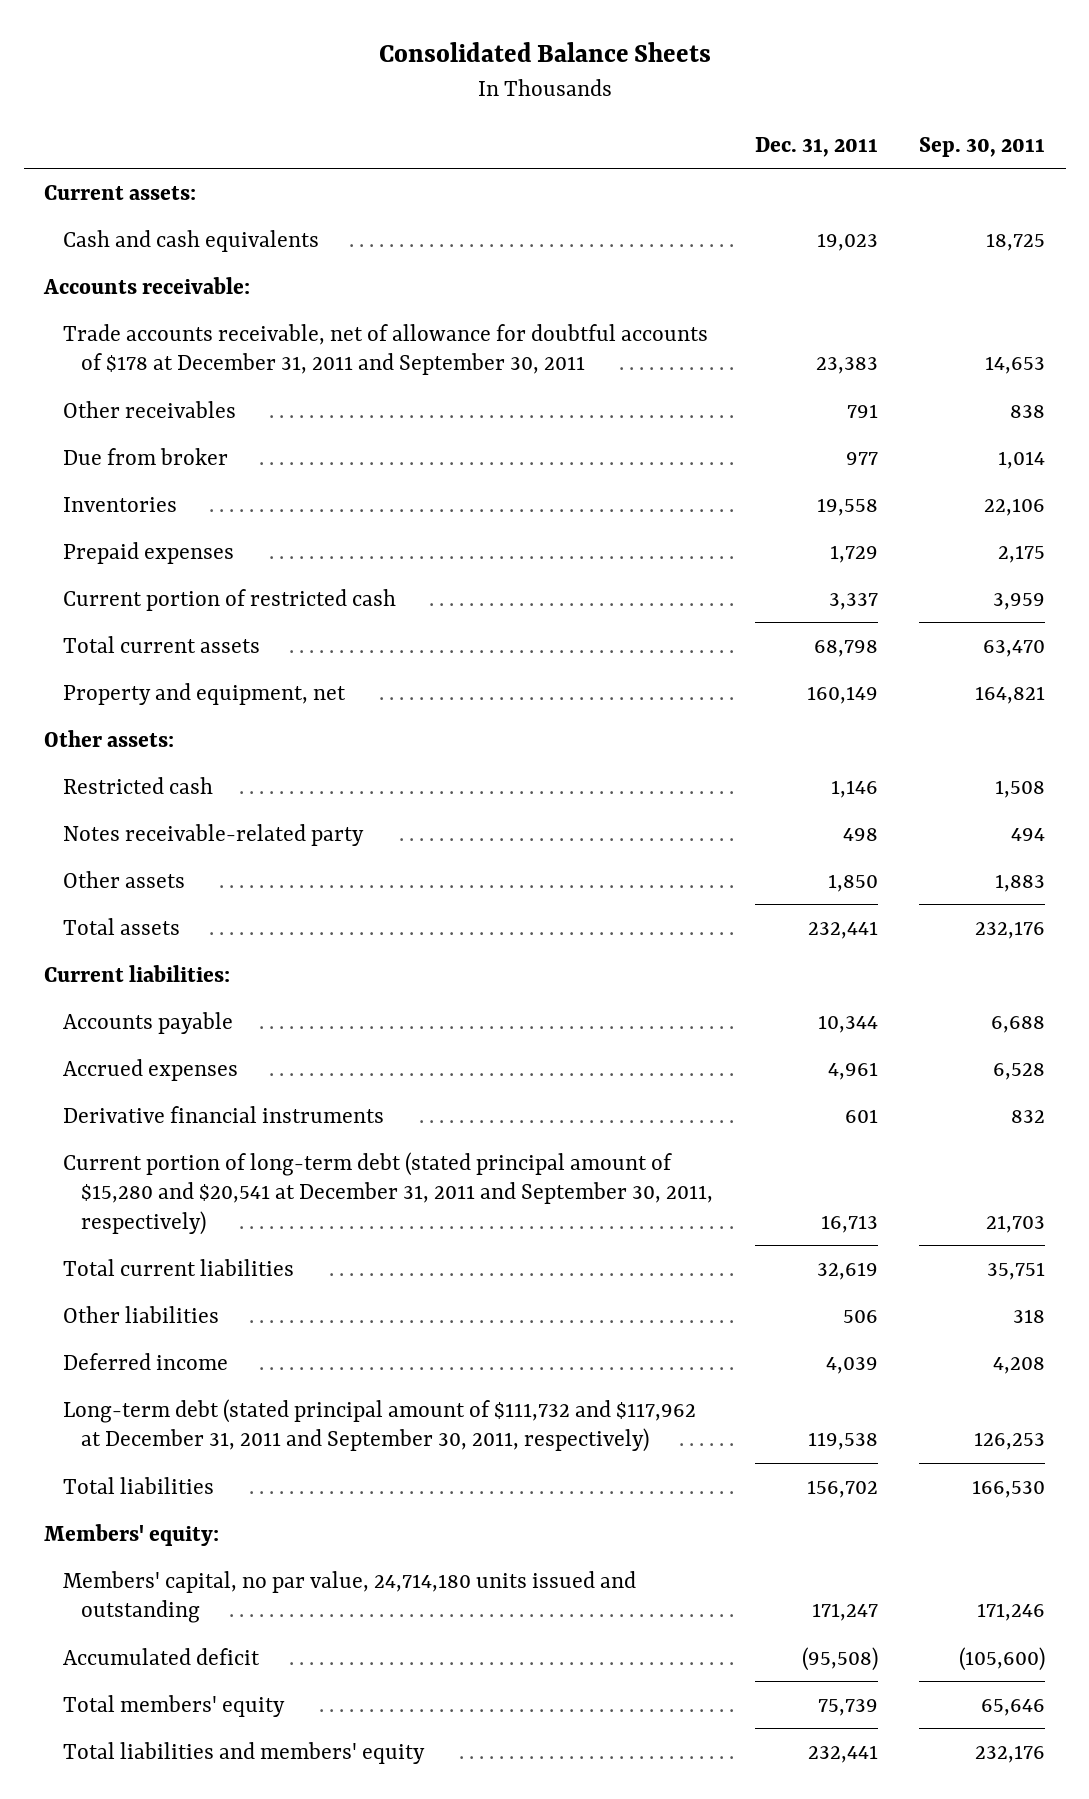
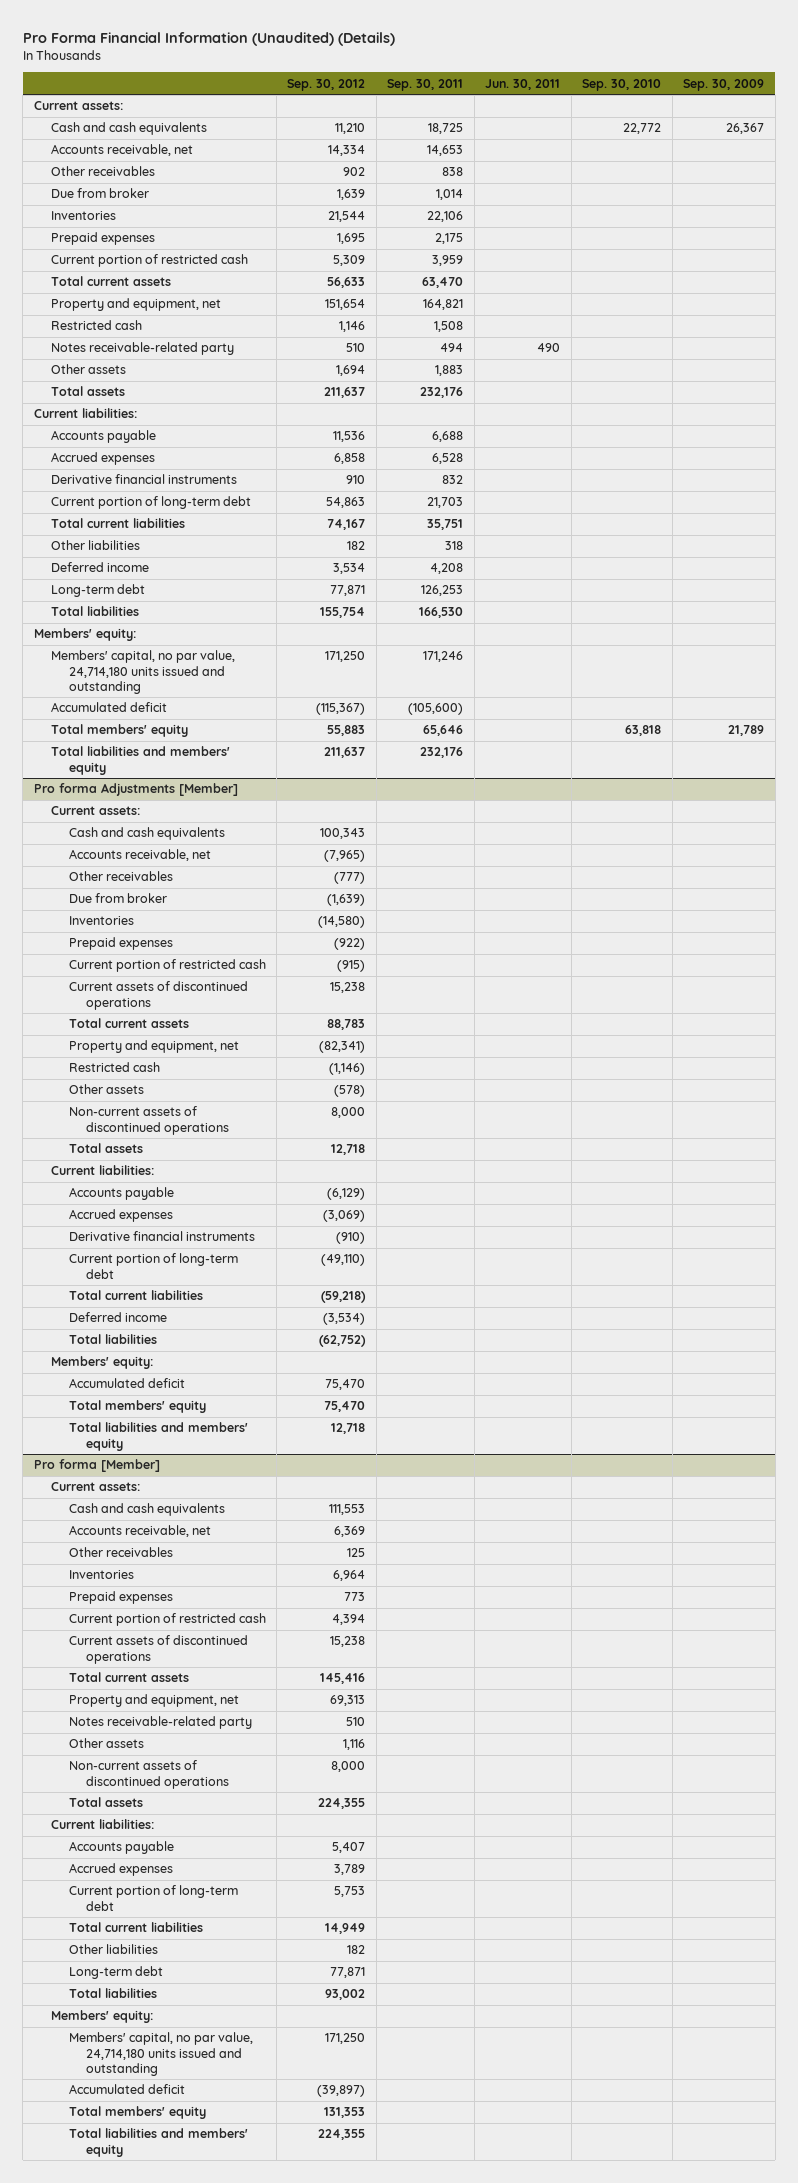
[378,42,711,63] Consolidated Balance Sheets -> [22,31,395,46] Pro Forma Financial Information (Unaudited) (Details)
[754,136,878,157] Dec. 31, 2011 -> none
none -> [287,78,366,91] Sep. 30, 2012
none -> [485,78,561,90] Jun. 30, 2011
none -> [582,78,662,91] Sep. 30, 2010
none -> [683,78,765,91] Sep. 30, 2009
[43,276,251,294] Accounts receivable: -> none
[62,323,708,376] Trade accounts receivable, net of allowance for doubtful accounts of $178 at December 31, 2011 and September 30, 2011 -> [51,144,194,157] Accounts receivable, net
[44,729,175,747] Other assets: -> none
[62,1151,714,1235] Current portion of long-term debt (stated principal amount of $15,280 and $20,541 at December 31, 2011 and September 30, 2011, respectively) -> [51,496,252,510] Current portion of long-term debt
[62,1398,696,1453] Long-term debt (stated principal amount of $111,732 and $117,962 at December 31, 2011 and September 30, 2011, respectively) -> [51,584,146,598] Long-term debt
none -> [33,783,238,797] Pro forma Adjustments [Member]
none -> [51,806,141,816] Current assets:
none -> [68,827,225,841] Cash and cash equivalents
none -> [68,849,211,862] Accounts receivable, net
none -> [68,871,173,882] Other receivables
none -> [68,893,167,904] Due from broker
none -> [68,916,134,926] Inventories
none -> [68,937,173,951] Prepaid expenses
none -> [68,959,266,973] Current portion of restricted cash
none -> [68,981,248,1010] Current assets of discontinued operations
none -> [68,1018,189,1029] Total current assets
none -> [68,1040,239,1054] Property and equipment, net
none -> [68,1062,160,1073] Restricted cash
none -> [68,1084,144,1095] Other assets
none -> [68,1106,229,1135] Non-current assets of discontinued operations
none -> [68,1143,143,1154] Total assets
none -> [51,1165,155,1176] Current liabilities:
none -> [68,1187,174,1201] Accounts payable
none -> [68,1209,173,1223] Accrued expenses
none -> [68,1231,255,1242] Derivative financial instruments
none -> [68,1253,238,1279] Current portion of long-term debt
none -> [68,1290,203,1301] Total current liabilities
none -> [68,1312,167,1323] Deferred income
none -> [68,1334,157,1345] Total liabilities
none -> [51,1356,154,1370] Members' equity:
none -> [68,1378,185,1389] Accumulated deficit
none -> [68,1400,206,1414] Total members' equity
none -> [68,1422,248,1451] Total liabilities and members' equity
none -> [33,1459,160,1473] Pro forma [Member]
none -> [51,1482,141,1492] Current assets:
none -> [68,1503,225,1517] Cash and cash equivalents
none -> [68,1525,211,1538] Accounts receivable, net
none -> [68,1547,173,1558] Other receivables
none -> [68,1570,134,1580] Inventories
none -> [68,1591,173,1605] Prepaid expenses
none -> [68,1613,266,1627] Current portion of restricted cash
none -> [68,1635,248,1664] Current assets of discontinued operations
none -> [68,1672,189,1683] Total current assets
none -> [68,1694,239,1708] Property and equipment, net
none -> [68,1716,252,1730] Notes receivable-related party
none -> [68,1738,144,1749] Other assets
none -> [68,1760,229,1789] Non-current assets of discontinued operations
none -> [68,1797,143,1808] Total assets
none -> [51,1819,155,1830] Current liabilities:
none -> [68,1841,174,1855] Accounts payable
none -> [68,1863,173,1877] Accrued expenses
none -> [68,1885,238,1911] Current portion of long-term debt
none -> [68,1922,203,1933] Total current liabilities
none -> [68,1944,158,1955] Other liabilities
none -> [68,1966,163,1980] Long-term debt
none -> [68,1988,157,1999] Total liabilities
none -> [51,2010,154,2024] Members' equity:
none -> [68,2032,253,2076] Members' capital, no par value, 24,714,180 units issued and outstanding
none -> [68,2084,185,2095] Accumulated deficit
none -> [68,2106,206,2120] Total members' equity
none -> [68,2128,248,2157] Total liabilities and members' equity

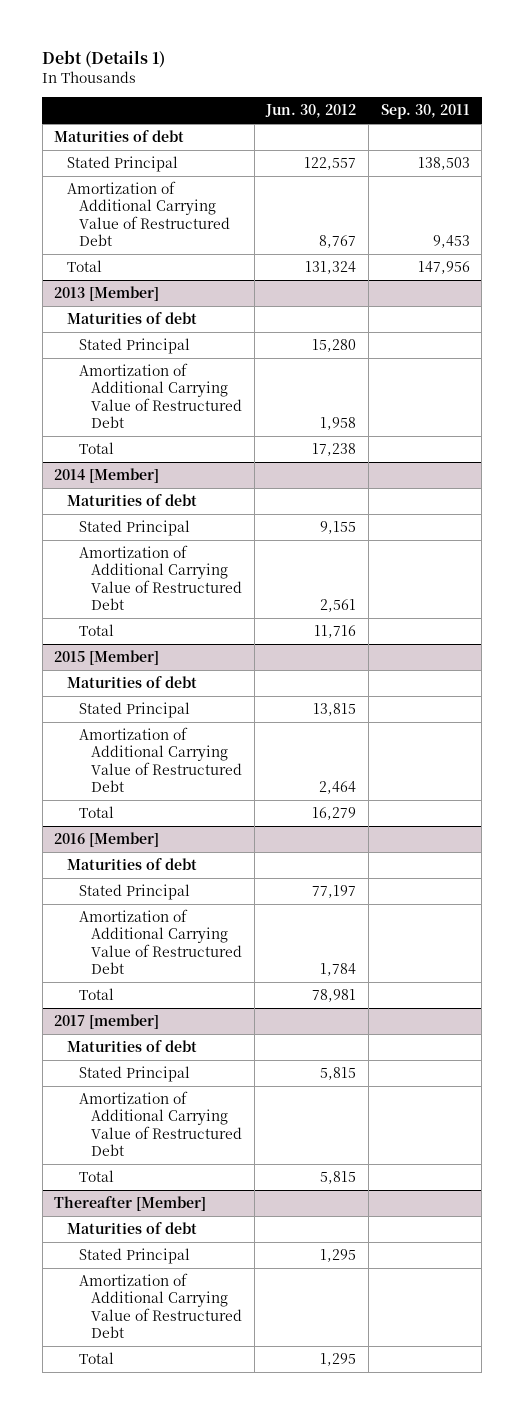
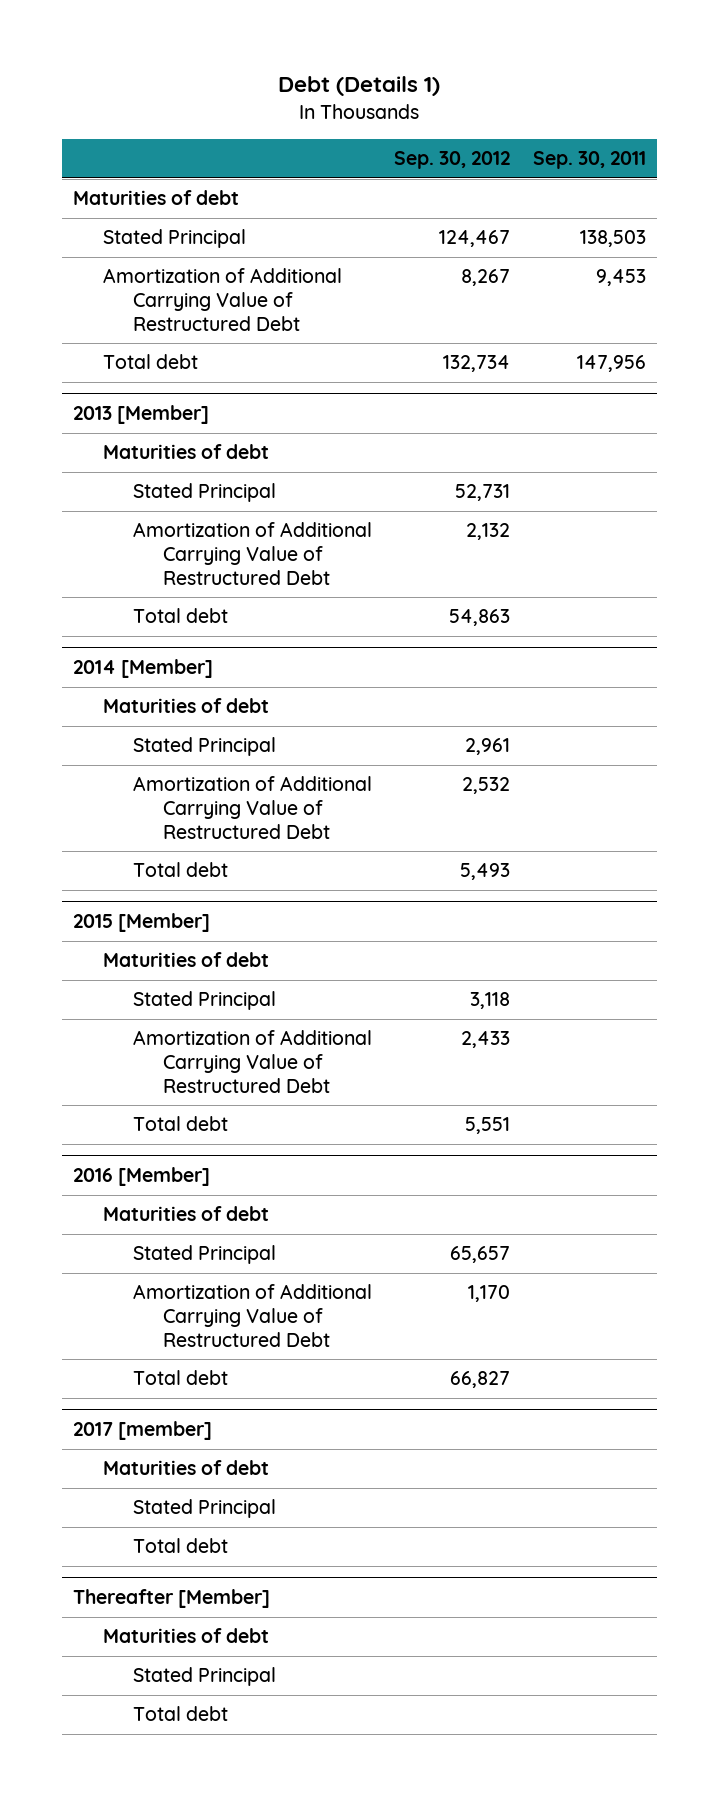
[265,104,357,119] Jun. 30, 2012 -> none
none -> [394,151,511,170] Sep. 30, 2012
[66,260,102,273] Total -> [102,354,198,370] Total debt
[78,442,114,455] Total -> [132,608,228,624] Total debt
[78,624,114,637] Total -> [132,862,228,878] Total debt
[78,806,114,819] Total -> [132,1116,228,1132] Total debt
[78,988,114,1001] Total -> [132,1370,228,1386] Total debt
[78,1091,242,1156] Amortization of Additional Carrying Value of Restructured Debt -> none
[78,1170,114,1183] Total -> [132,1538,228,1554] Total debt
[78,1273,242,1338] Amortization of Additional Carrying Value of Restructured Debt -> none
[78,1352,114,1365] Total -> [132,1706,228,1722] Total debt

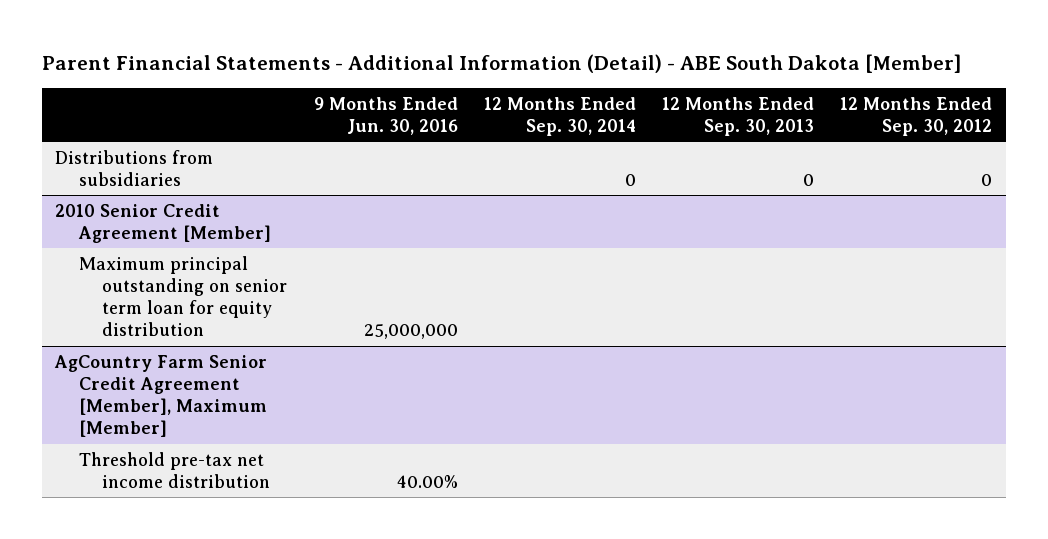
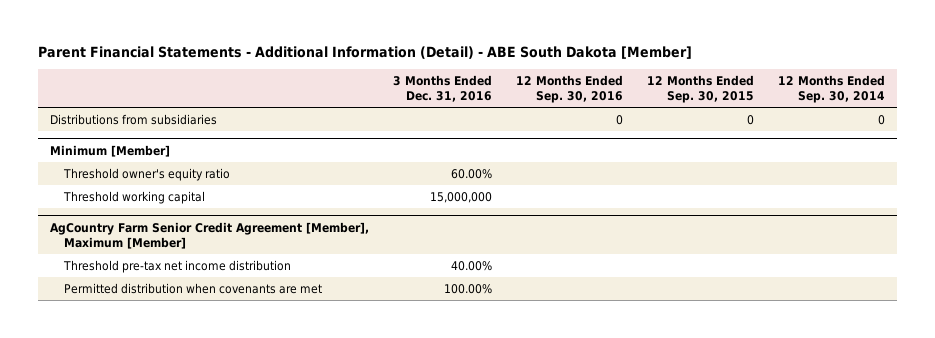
[313,96,458,136] 9 Months Ended Jun. 30, 2016 -> none
[662,96,815,137] 12 Months Ended Sep. 30, 2013 -> none
[840,96,993,137] 12 Months Ended Sep. 30, 2012 -> none
none -> [392,74,492,103] 3 Months Ended Dec. 31, 2016
none -> [515,74,623,104] 12 Months Ended Sep. 30, 2016
none -> [647,74,755,104] 12 Months Ended Sep. 30, 2015
[78,255,288,337] Maximum principal outstanding on senior term loan for equity distribution -> none
[55,203,271,243] 2010 Senior Credit Agreement [Member] -> [49,144,170,157] Minimum [Member]
none -> [62,167,230,181] Threshold owner's equity ratio
none -> [62,190,205,204] Threshold working capital
none -> [63,282,322,294] Permitted distribution when covenants are met

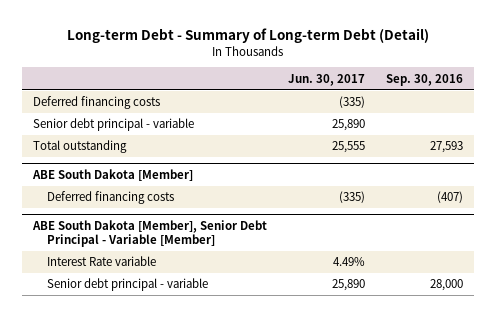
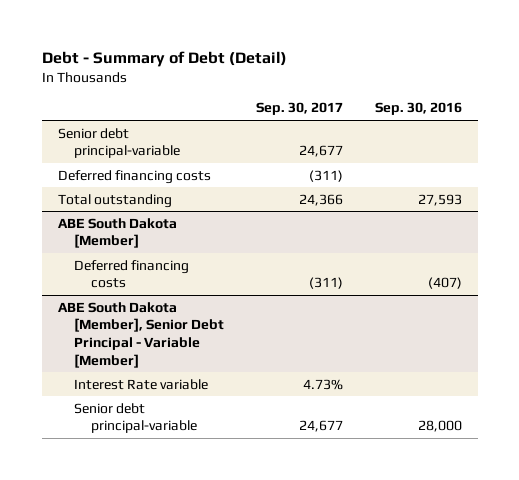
[67,28,430,44] Long-term Debt - Summary of Long-term Debt (Detail) -> [41,51,287,68] Debt - Summary of Debt (Detail)
[288,73,366,86] Jun. 30, 2017 -> none
none -> [256,102,344,116] Sep. 30, 2017
none -> [57,127,181,159] Senior debt principal-variable
[33,118,195,132] Senior debt principal - variable -> none
[46,278,208,292] Senior debt principal - variable -> [74,402,198,434] Senior debt principal-variable

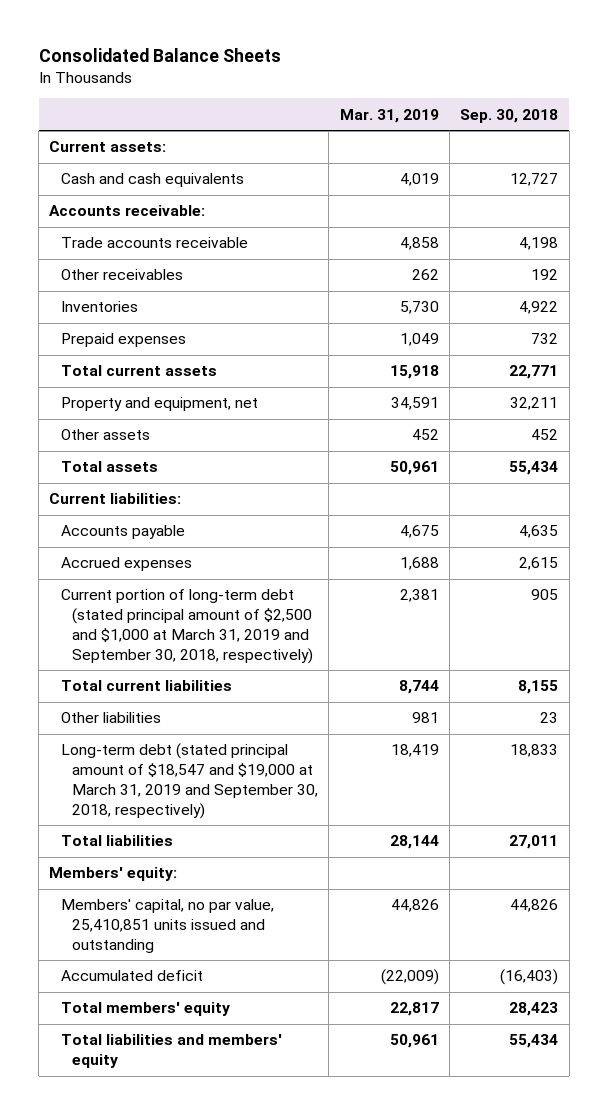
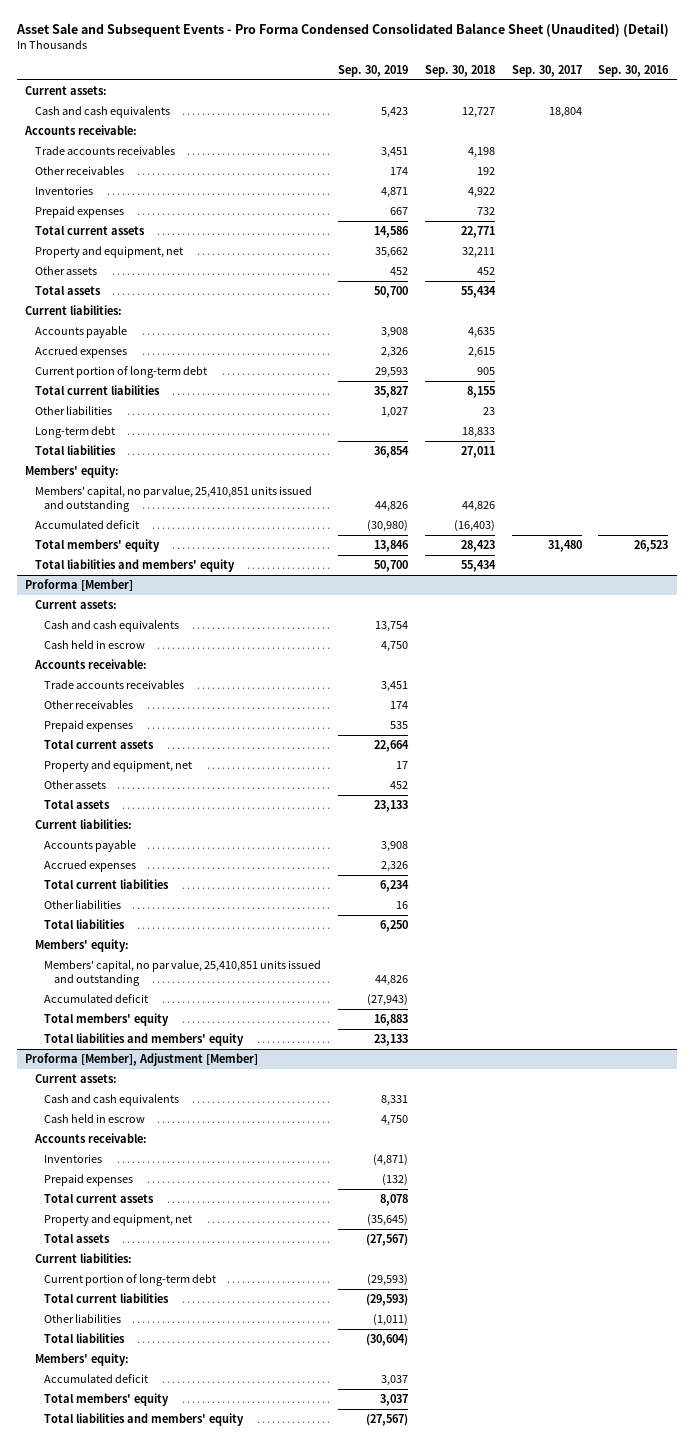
[38,48,281,63] Consolidated Balance Sheets -> [15,22,669,37] Asset Sale and Subsequent Events - Pro Forma Condensed Consolidated Balance Sheet (Unaudited) (Detail)
[339,108,439,123] Mar. 31, 2019 -> none
none -> [338,64,409,77] Sep. 30, 2019
none -> [511,64,582,77] Sep. 30, 2017
none -> [598,64,670,77] Sep. 30, 2016
[60,237,248,249] Trade accounts receivable -> [34,145,175,155] Trade accounts receivables
[60,589,313,664] Current portion of long-term debt (stated principal amount of $2,500 and $1,000 at March 31, 2019 and September 30, 2018, respectively) -> [34,365,207,378] Current portion of long-term debt
[60,743,318,819] Long-term debt (stated principal amount of $18,547 and $19,000 at March 31, 2019 and September 30, 2018, respectively) -> [34,425,115,438] Long-term debt
none -> [25,578,134,591] Proforma [Member]
none -> [34,599,117,609] Current assets:
none -> [44,619,180,632] Cash and cash equivalents
none -> [44,639,146,649] Cash held in escrow
none -> [33,658,147,669] Accounts receivable:
none -> [44,679,185,689] Trade accounts receivables
none -> [44,699,134,709] Other receivables
none -> [44,719,134,732] Prepaid expenses
none -> [44,739,155,749] Total current assets
none -> [44,759,193,772] Property and equipment, net
none -> [44,779,107,789] Other assets
none -> [44,799,111,809] Total assets
none -> [34,818,132,829] Current liabilities:
none -> [44,839,137,852] Accounts payable
none -> [44,859,137,872] Accrued expenses
none -> [44,878,170,889] Total current liabilities
none -> [44,899,122,909] Other liabilities
none -> [44,918,126,929] Total liabilities
none -> [34,938,129,952] Members' equity:
none -> [44,959,322,987] Members' capital, no par value, 25,410,851 units issued and outstanding
none -> [44,993,149,1003] Accumulated deficit
none -> [44,1012,170,1026] Total members' equity
none -> [44,1032,245,1046] Total liabilities and members' equity
none -> [25,1052,259,1066] Proforma [Member], Adjustment [Member]
none -> [34,1073,117,1083] Current assets:
none -> [44,1093,180,1106] Cash and cash equivalents
none -> [44,1113,146,1123] Cash held in escrow
none -> [33,1132,147,1143] Accounts receivable:
none -> [44,1153,103,1163] Inventories
none -> [44,1173,134,1186] Prepaid expenses
none -> [44,1193,155,1203] Total current assets
none -> [44,1213,193,1226] Property and equipment, net
none -> [44,1233,111,1243] Total assets
none -> [34,1252,132,1263] Current liabilities:
none -> [44,1273,217,1286] Current portion of long-term debt
none -> [44,1292,170,1303] Total current liabilities
none -> [44,1313,122,1323] Other liabilities
none -> [44,1332,126,1343] Total liabilities
none -> [34,1352,129,1366] Members' equity:
none -> [44,1373,149,1383] Accumulated deficit
none -> [44,1392,170,1406] Total members' equity
none -> [44,1412,245,1426] Total liabilities and members' equity

